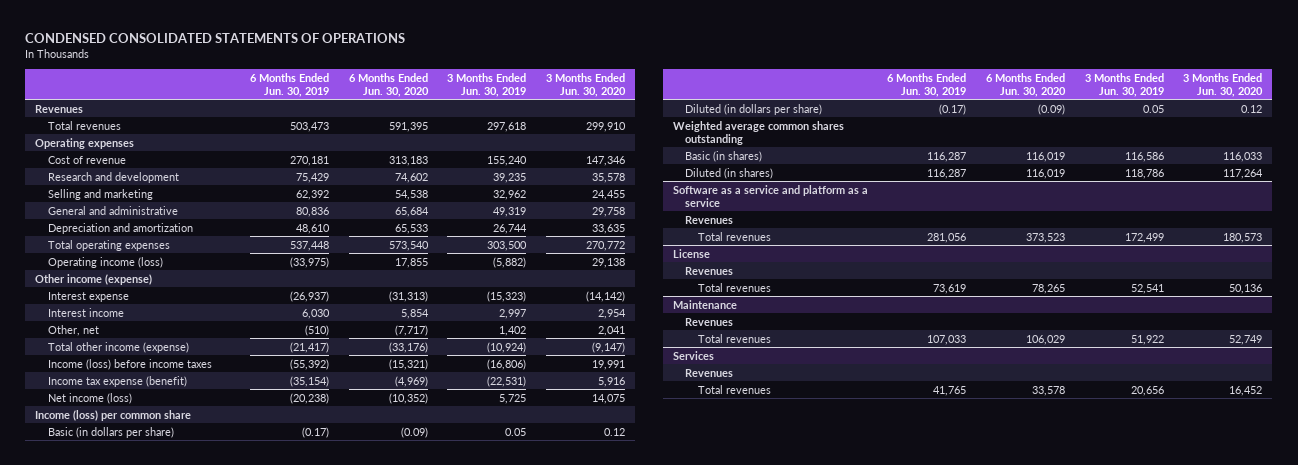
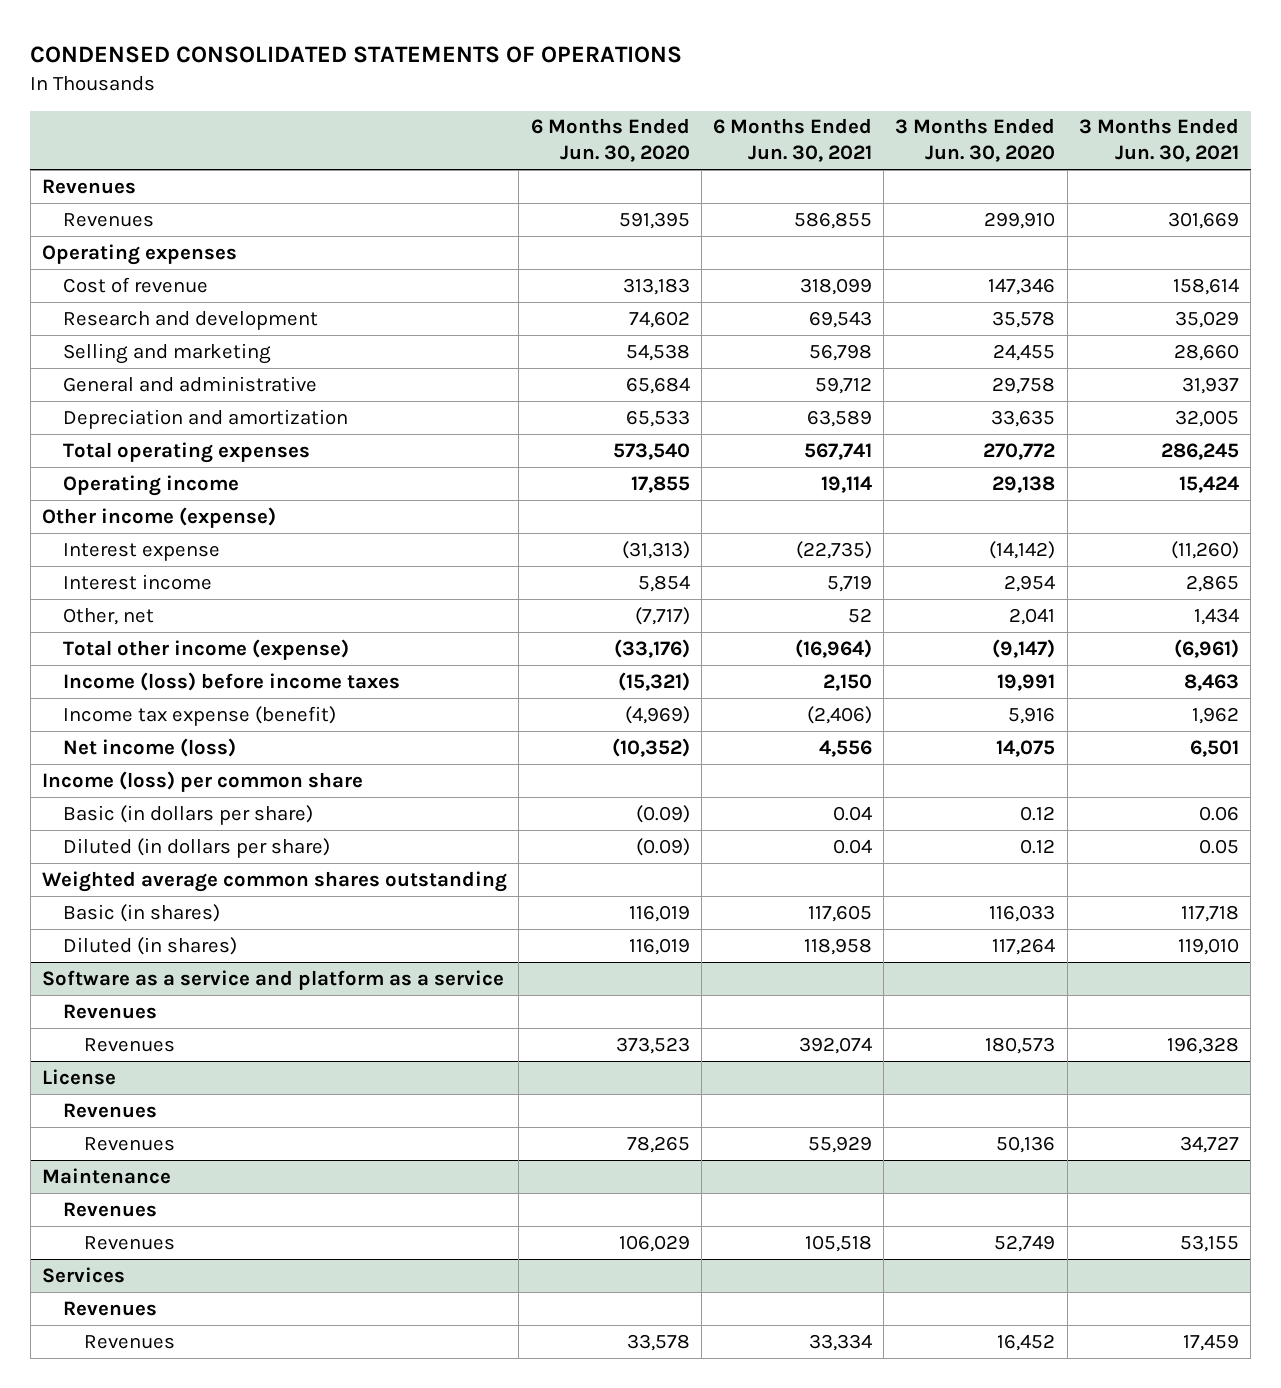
[249,72,329,97] 6 Months Ended Jun. 30, 2019 -> none
[447,72,527,97] 3 Months Ended Jun. 30, 2019 -> none
none -> [712,118,872,163] 6 Months Ended Jun. 30, 2021
none -> [1078,118,1239,163] 3 Months Ended Jun. 30, 2021
[48,120,122,130] Total revenues -> [63,212,155,227] Revenues
[48,256,164,268] Operating income (loss) -> [63,474,240,496] Operating income
[698,231,772,241] Total revenues -> [84,1037,176,1052] Revenues
[698,282,772,292] Total revenues -> [84,1136,176,1151] Revenues
[698,333,772,343] Total revenues -> [84,1235,176,1250] Revenues
[698,384,772,394] Total revenues -> [84,1334,176,1349] Revenues

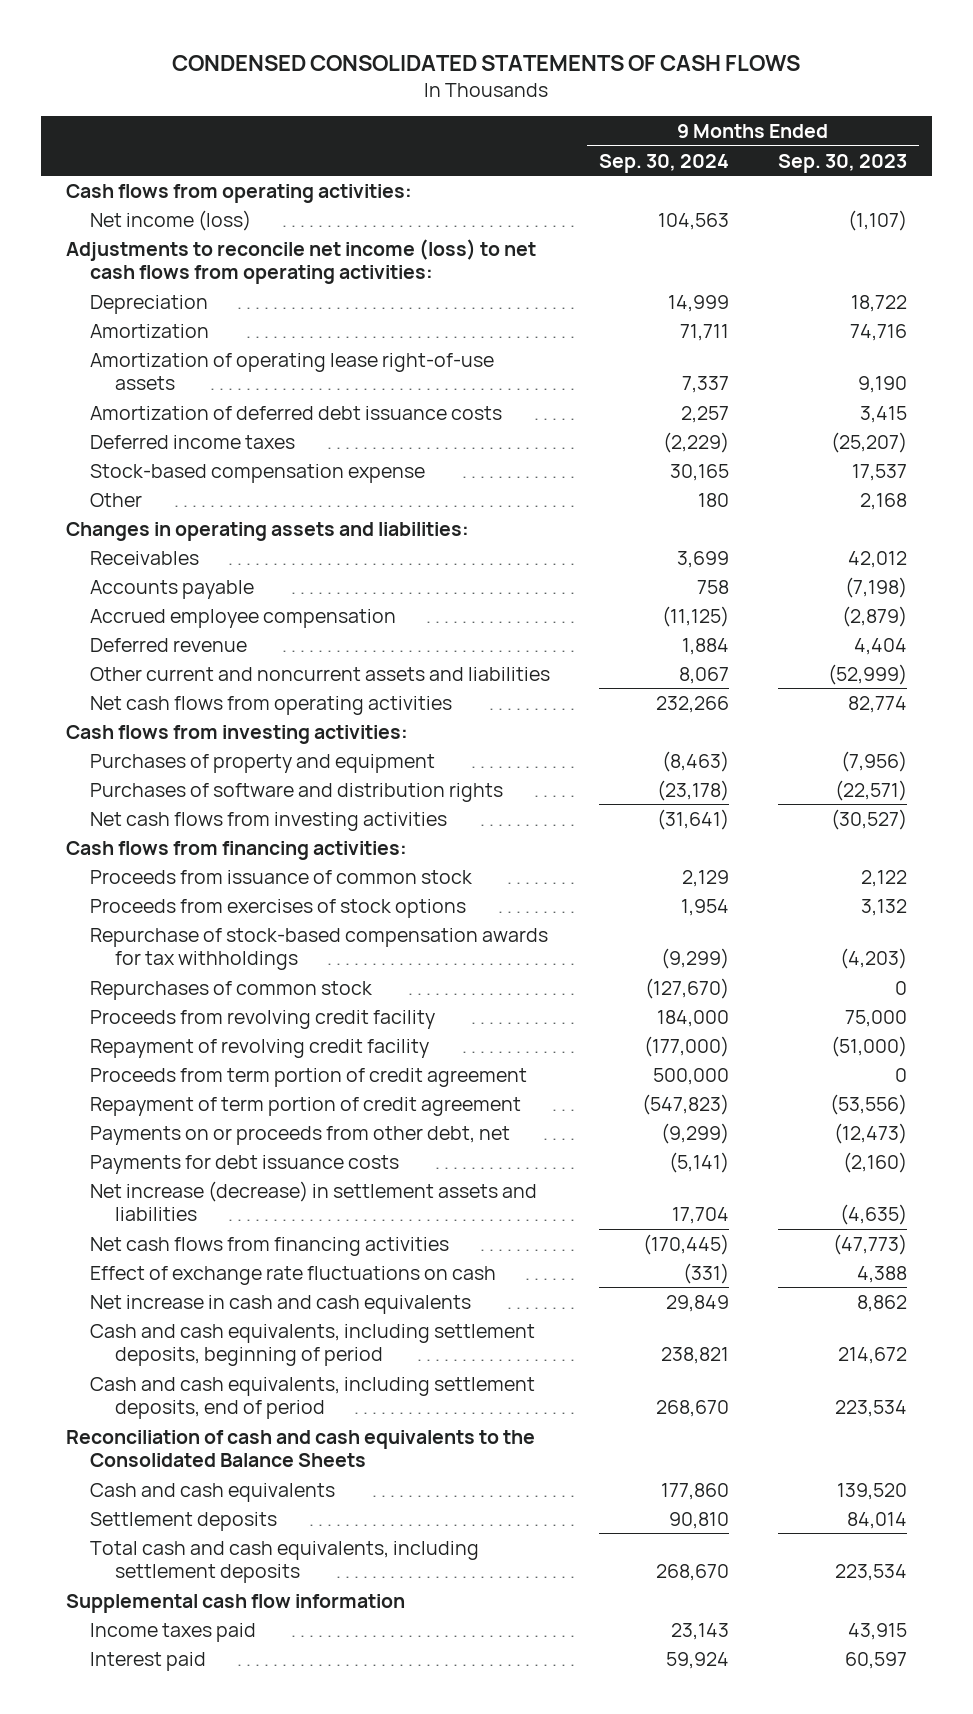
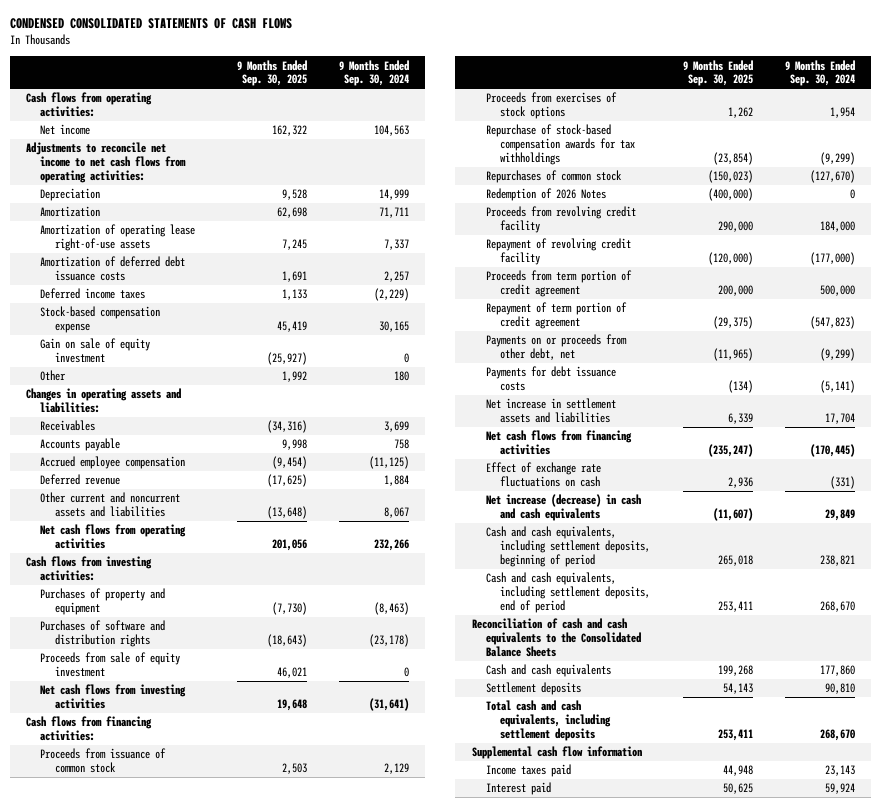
[778,153,908,173] Sep. 30, 2023 -> none
none -> [236,59,307,87] 9 Months Ended Sep. 30, 2025
[90,209,252,231] Net income (loss) -> [40,124,91,136] Net income
[65,238,536,285] Adjustments to reconcile net income (loss) to net cash flows from operating activities: -> [25,142,187,183] Adjustments to reconcile net income to net cash flows from operating activities:
none -> [40,338,151,364] Gain on sale of equity investment
none -> [40,652,181,678] Proceeds from sale of equity investment
none -> [485,188,606,202] Redemption of 2026 Notes
[90,1180,538,1222] Net increase (decrease) in settlement assets and liabilities -> [485,398,616,424] Net increase in settlement assets and liabilities
[90,1294,472,1314] Net increase in cash and cash equivalents -> [485,494,641,522] Net increase (decrease) in cash and cash equivalents

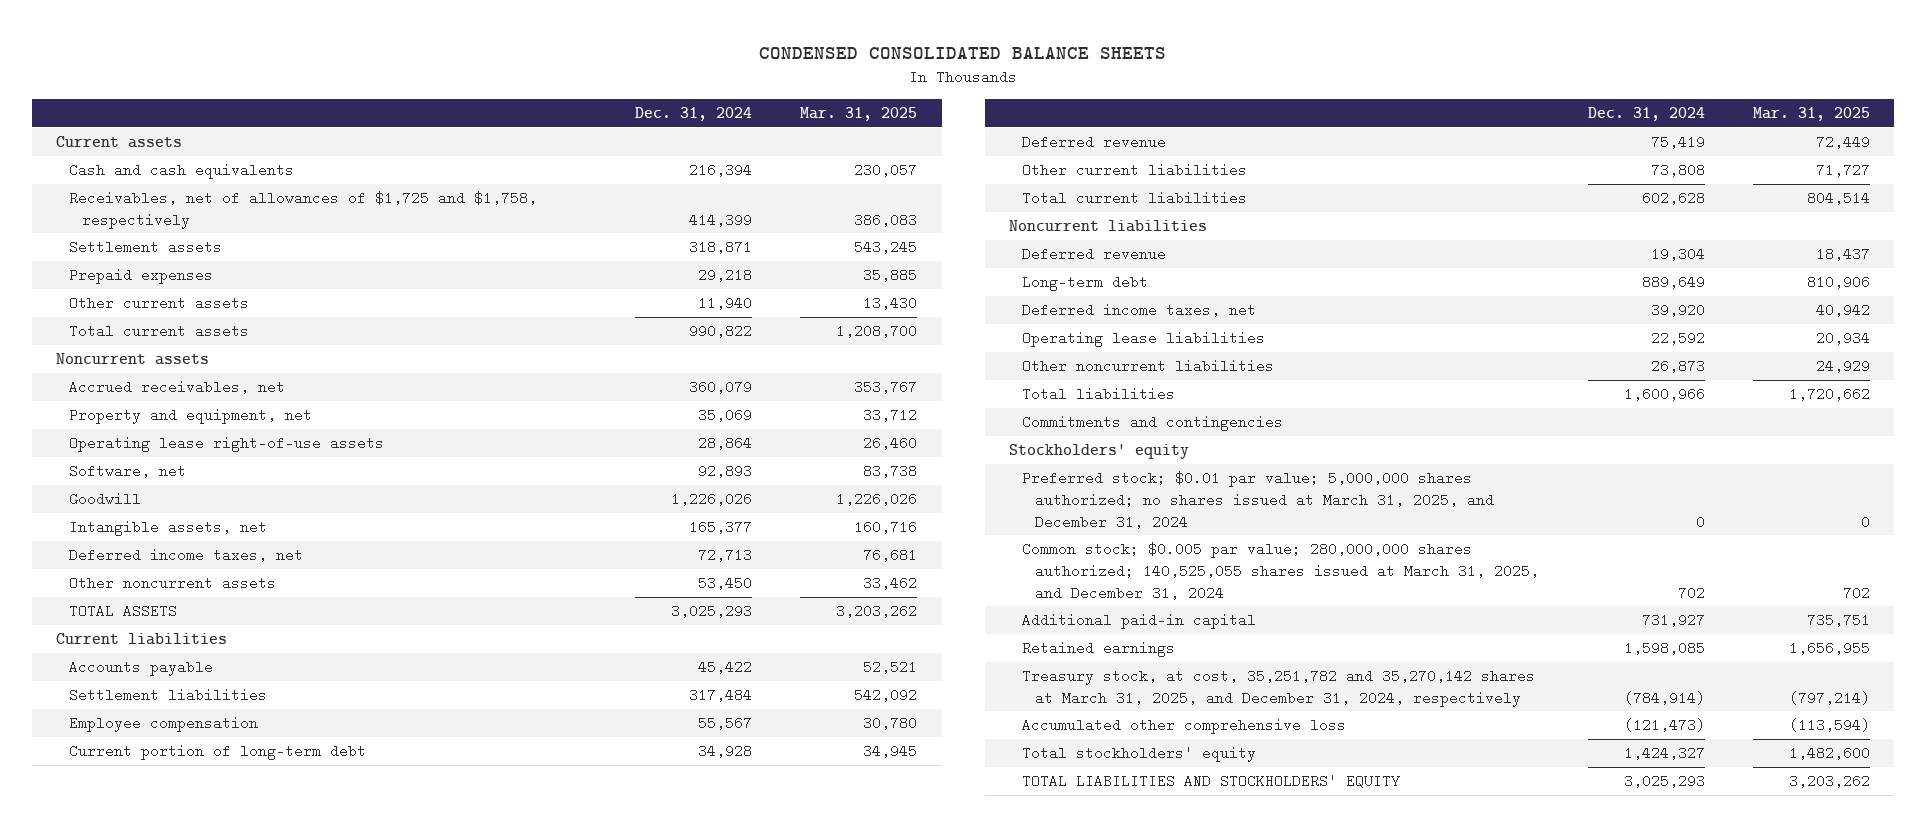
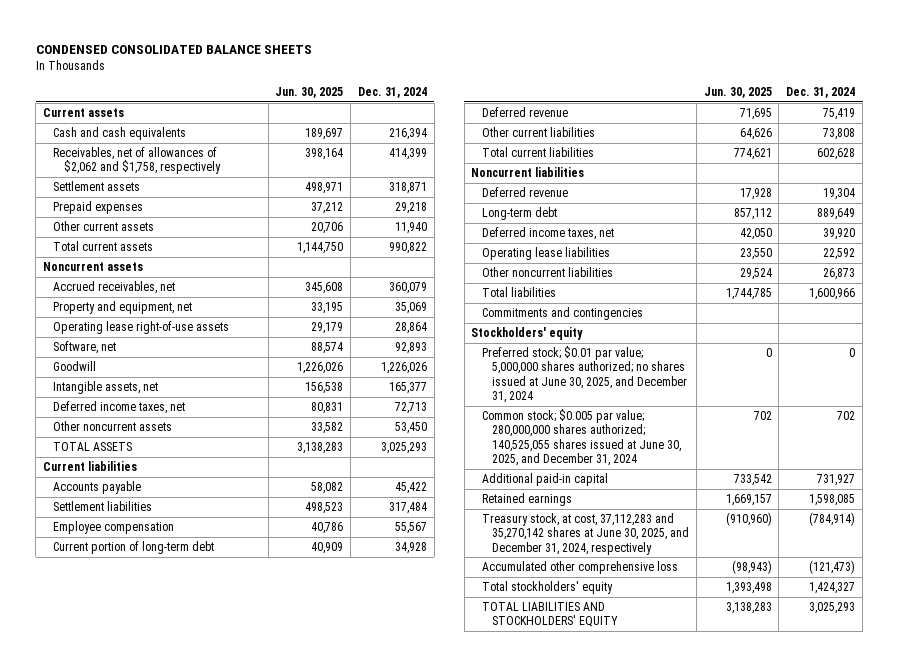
[800,106,918,121] Mar. 31, 2025 -> none
none -> [275,86,344,98] Jun. 30, 2025
[69,191,538,229] Receivables, net of allowances of $1,725 and $1,758, respectively -> [53,146,221,175] Receivables, net of allowances of $2,062 and $1,758, respectively
[1021,471,1495,529] Preferred stock; $0.01 par value; 5,000,000 shares authorized; no shares issued at March 31, 2025, and December 31, 2024 -> [481,345,687,403] Preferred stock; $0.01 par value; 5,000,000 shares authorized; no shares issued at June 30, 2025, and December 31, 2024
[1021,542,1540,600] Common stock; $0.005 par value; 280,000,000 shares authorized; 140,525,055 shares issued at March 31, 2025, and December 31, 2024 -> [481,408,681,466] Common stock; $0.005 par value; 280,000,000 shares authorized; 140,525,055 shares issued at June 30, 2025, and December 31, 2024
[1021,669,1535,707] Treasury stock, at cost, 35,251,782 and 35,270,142 shares at March 31, 2025, and December 31, 2024, respectively -> [481,512,689,555] Treasury stock, at cost, 37,112,283 and 35,270,142 shares at June 30, 2025, and December 31, 2024, respectively

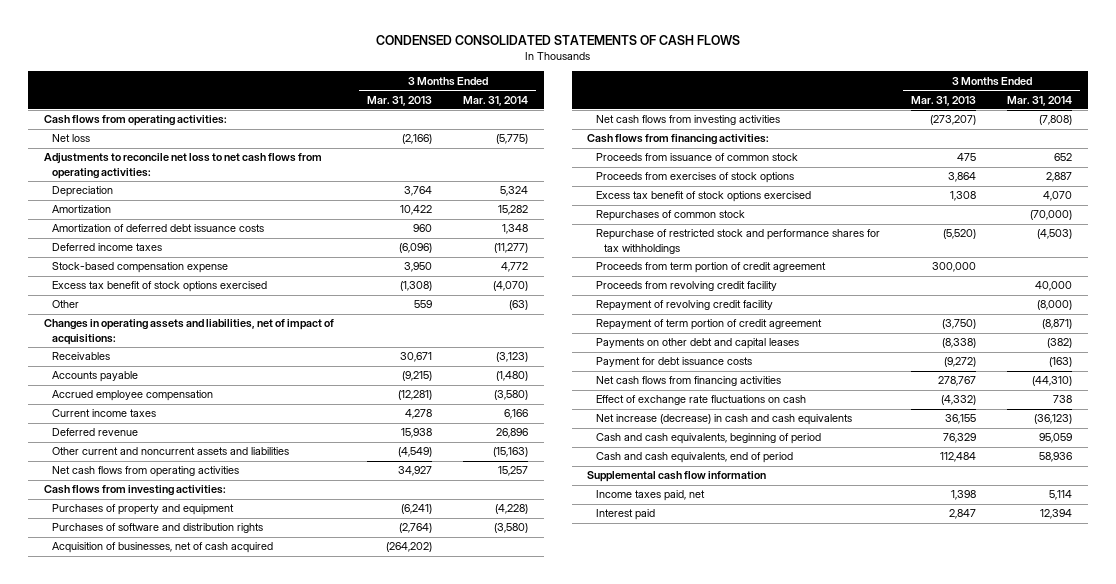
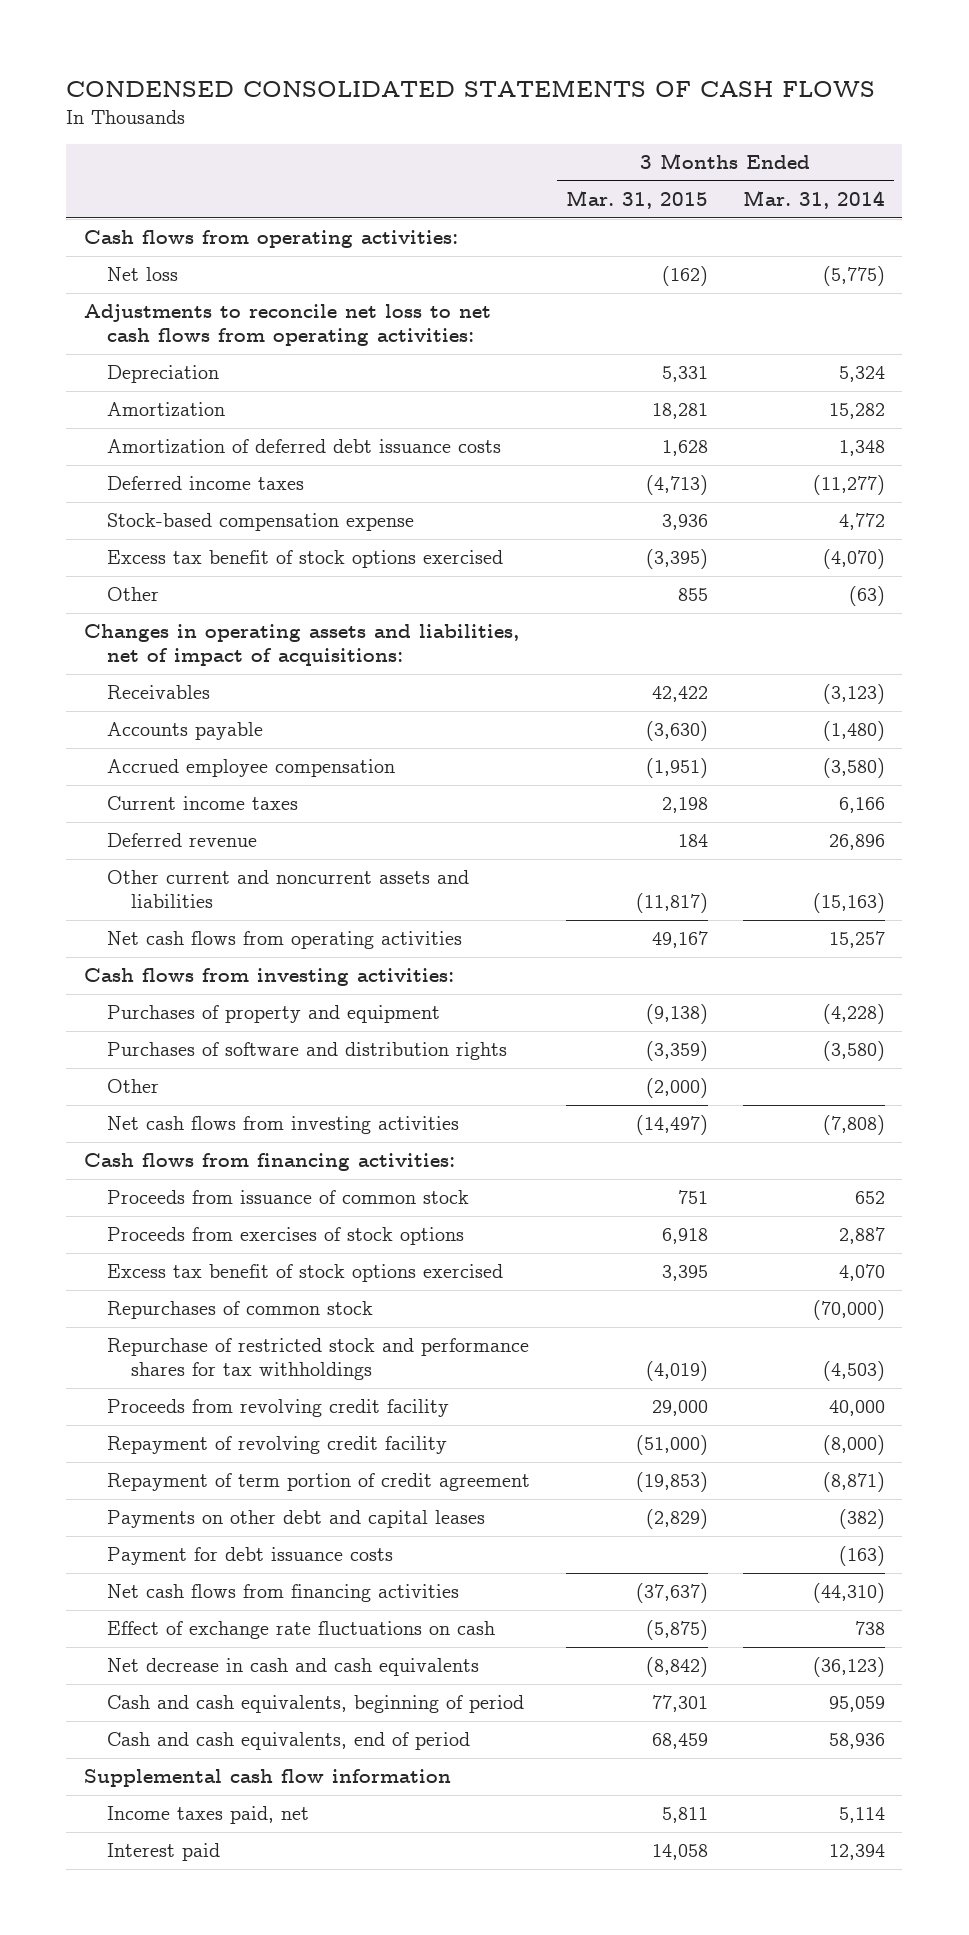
[367,95,433,106] Mar. 31, 2013 -> none
none -> [565,190,708,210] Mar. 31, 2015
[52,542,274,554] Acquisition of businesses, net of cash acquired -> none
none -> [107,1079,160,1094] Other
[595,262,826,274] Proceeds from term portion of credit agreement -> none
[595,414,852,426] Net increase (decrease) in cash and cash equivalents -> [107,1658,480,1677] Net decrease in cash and cash equivalents

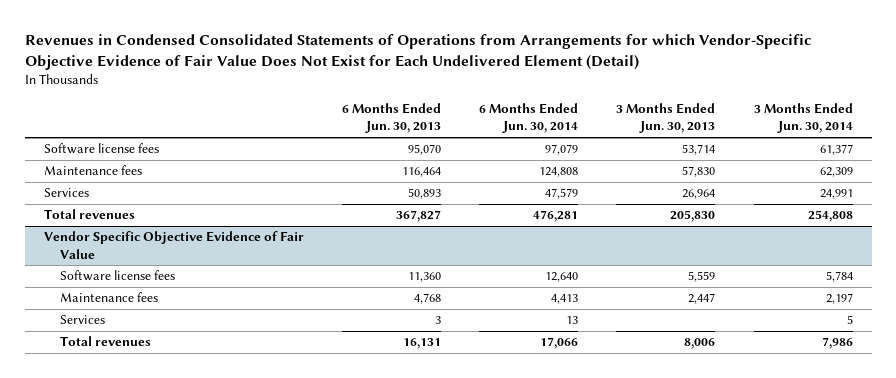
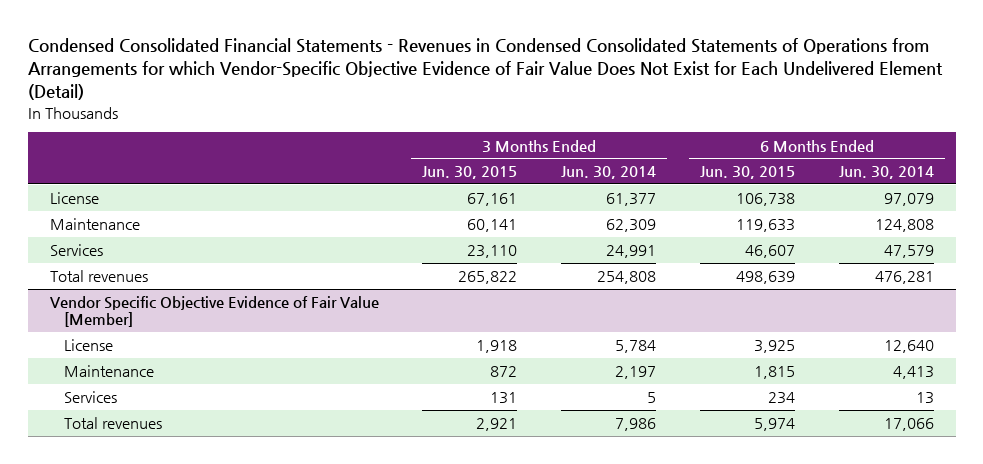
[24,34,811,71] Revenues in Condensed Consolidated Statements of Operations from Arrangements for which Vendor-Specific Objective Evidence of Fair Value Does Not Exist for Each Undelivered Element (Detail) -> [27,37,943,101] Condensed Consolidated Financial Statements - Revenues in Condensed Consolidated Statements of Operations from Arrangements for which Vendor-Specific Objective Evidence of Fair Value Does Not Exist for Each Undelivered Element (Detail)
[341,103,441,134] 6 Months Ended Jun. 30, 2013 -> none
[616,103,716,134] 3 Months Ended Jun. 30, 2013 -> none
none -> [422,166,518,180] Jun. 30, 2015
none -> [699,166,795,180] Jun. 30, 2015
[43,143,159,155] Software license fees -> [49,192,99,205] License
[43,165,142,176] Maintenance fees -> [49,218,140,231] Maintenance
[43,231,304,259] Vendor Specific Objective Evidence of Fair Value -> [49,296,379,328] Vendor Specific Objective Evidence of Fair Value [Member]
[59,270,175,282] Software license fees -> [63,339,113,352] License
[59,292,158,303] Maintenance fees -> [63,365,154,378] Maintenance

